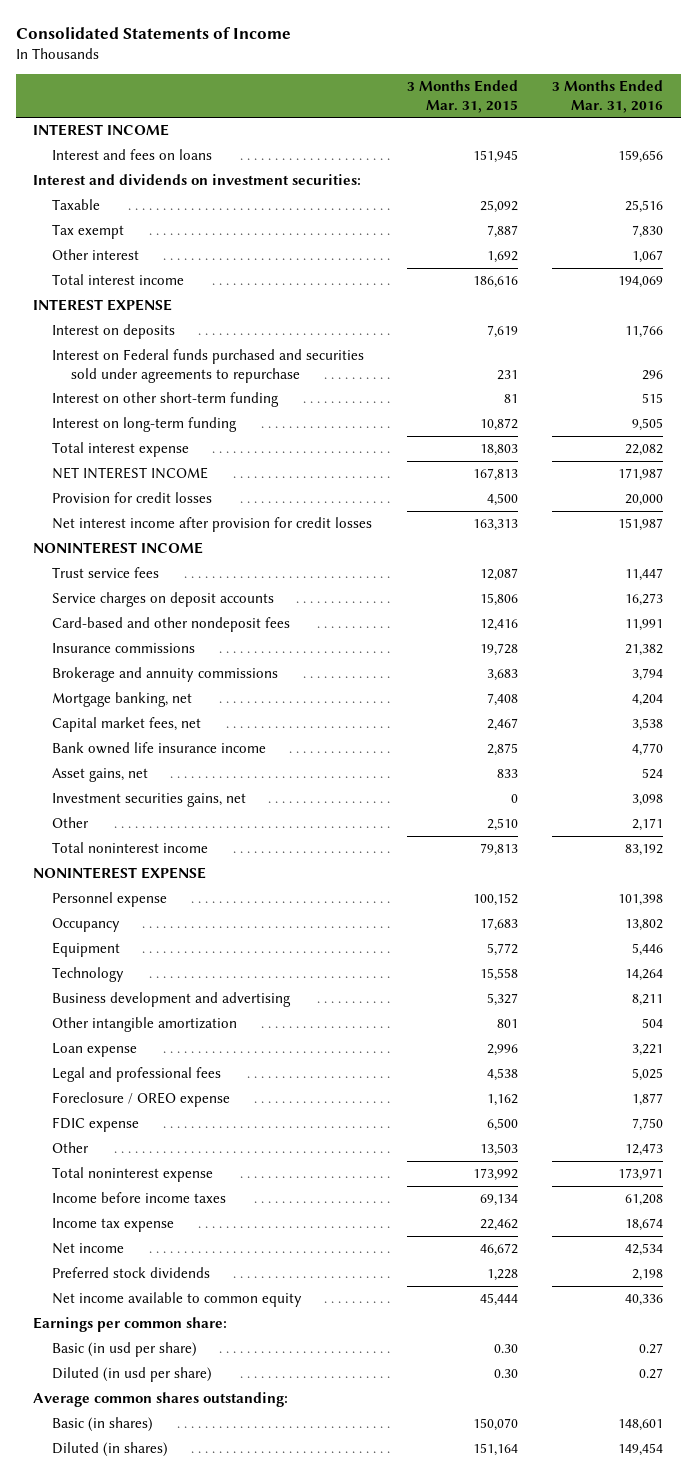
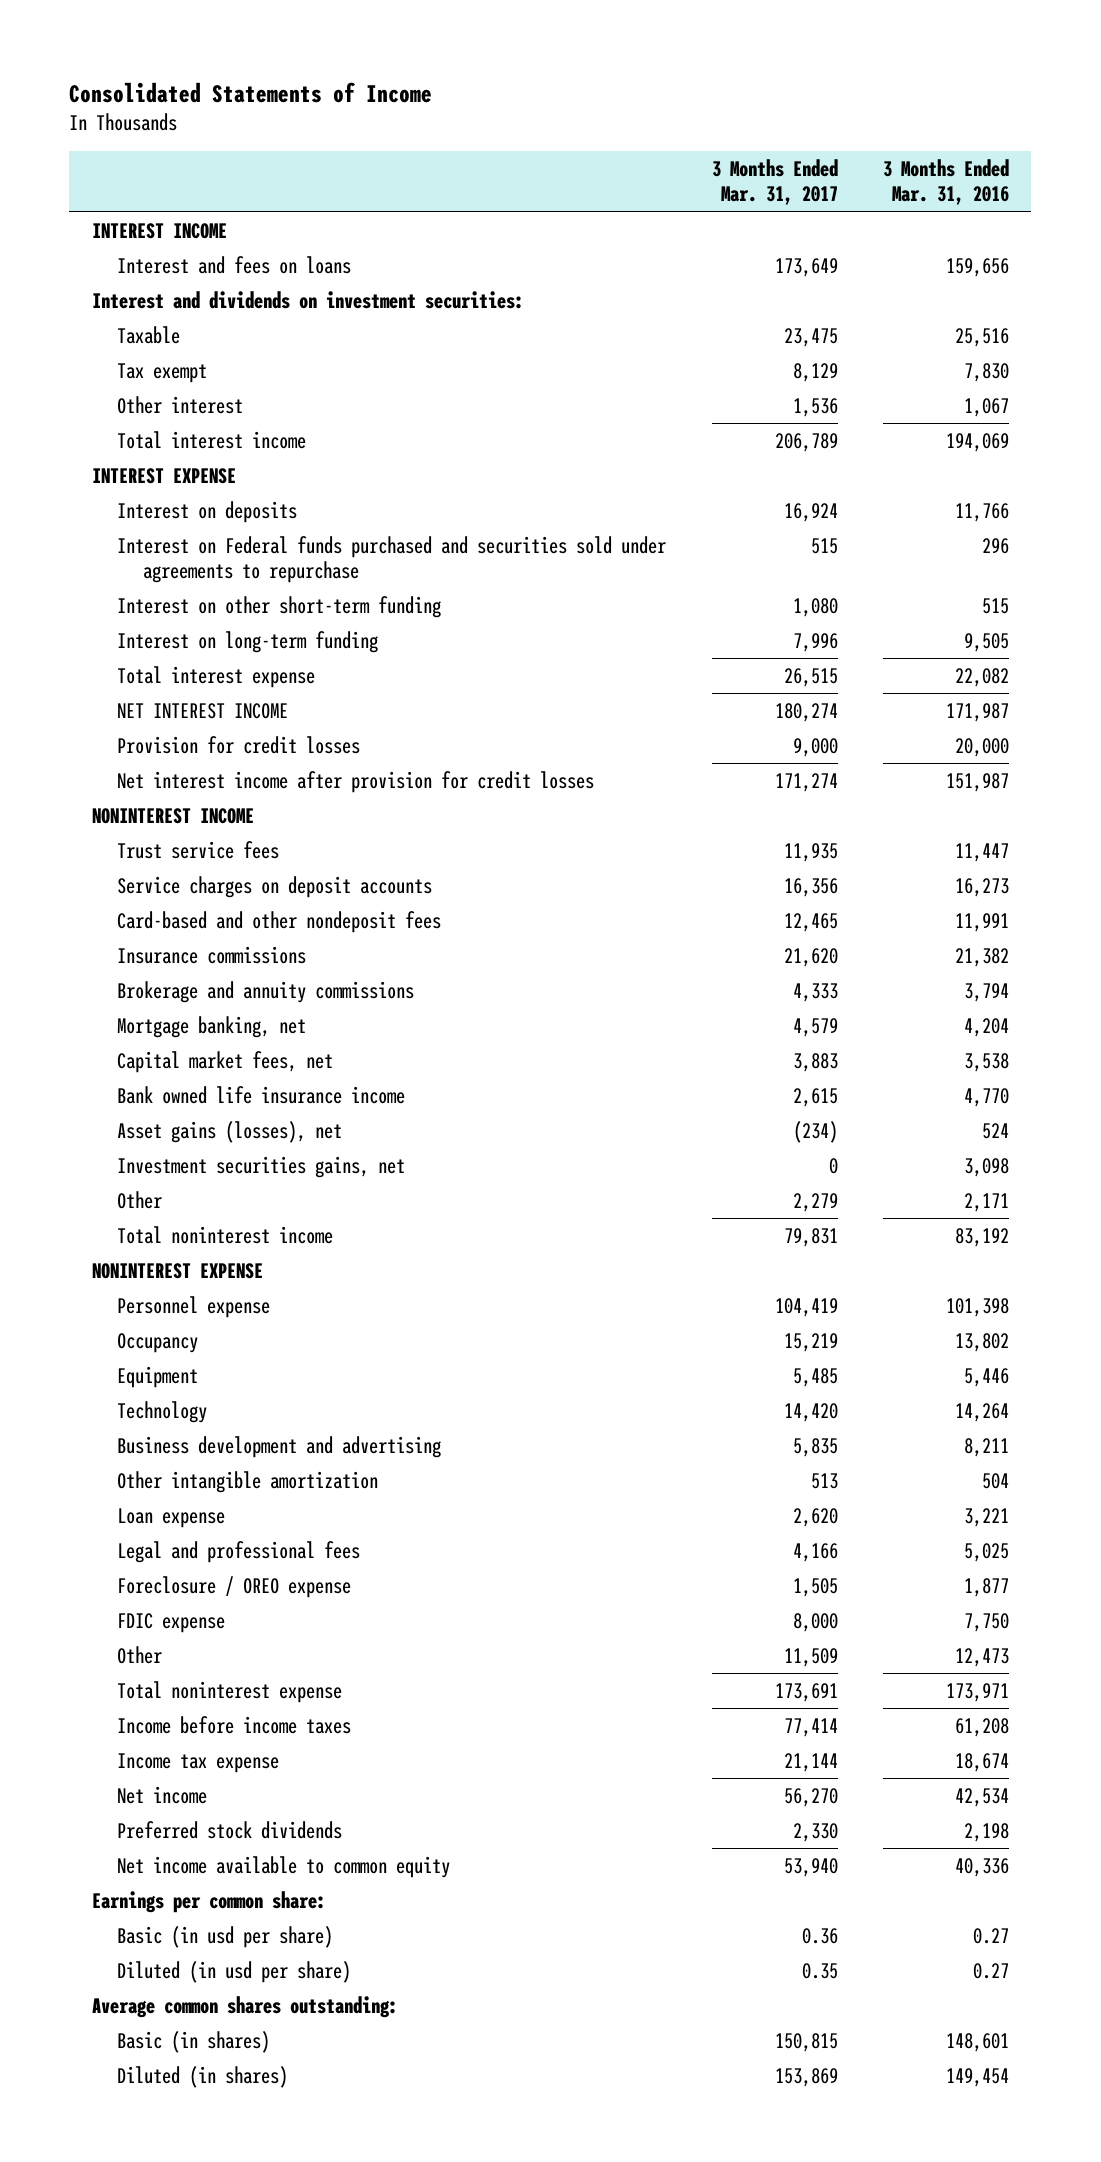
[406,80,518,113] 3 Months Ended Mar. 31, 2015 -> none
none -> [711,159,838,206] 3 Months Ended Mar. 31, 2017
[52,768,149,783] Asset gains, net -> [117,1121,343,1144] Asset gains (losses), net

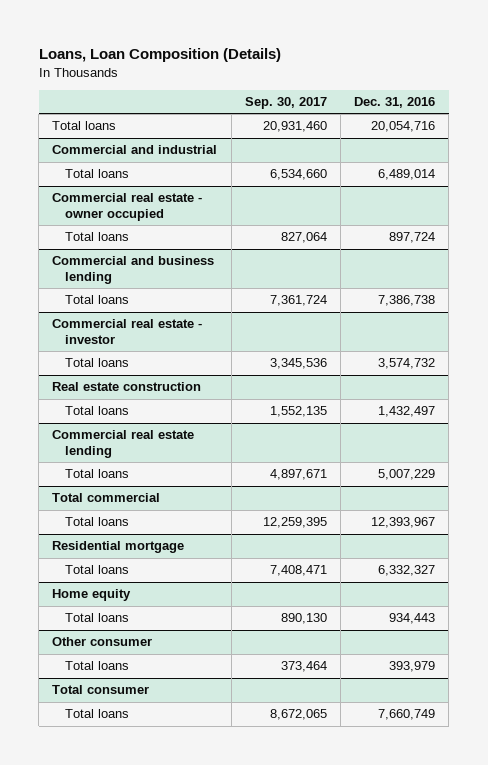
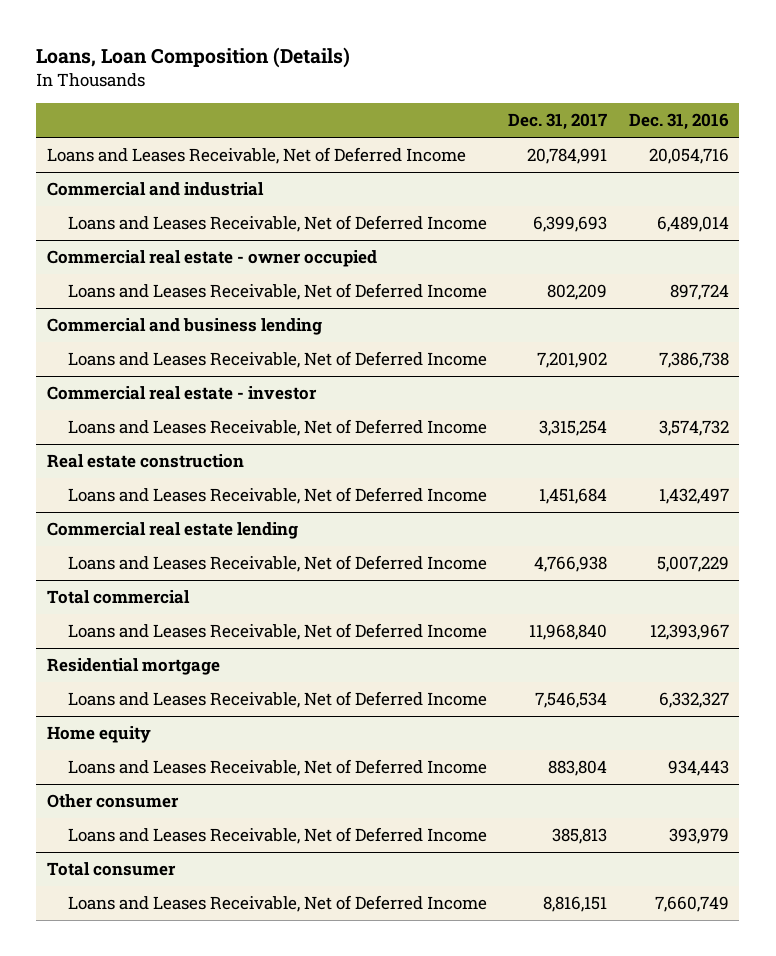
[244,96,327,109] Sep. 30, 2017 -> none
none -> [508,113,608,131] Dec. 31, 2017
[52,121,117,131] Total loans -> [46,147,466,165] Loans and Leases Receivable, Net of Deferred Income
[65,169,130,179] Total loans -> [68,215,488,233] Loans and Leases Receivable, Net of Deferred Income
[65,232,130,242] Total loans -> [68,283,488,301] Loans and Leases Receivable, Net of Deferred Income
[65,295,130,305] Total loans -> [68,351,488,369] Loans and Leases Receivable, Net of Deferred Income
[65,358,130,368] Total loans -> [68,419,488,437] Loans and Leases Receivable, Net of Deferred Income
[65,406,130,416] Total loans -> [68,487,488,505] Loans and Leases Receivable, Net of Deferred Income
[65,469,130,479] Total loans -> [68,555,488,573] Loans and Leases Receivable, Net of Deferred Income
[65,517,130,527] Total loans -> [68,623,488,641] Loans and Leases Receivable, Net of Deferred Income
[65,565,130,575] Total loans -> [68,691,488,709] Loans and Leases Receivable, Net of Deferred Income
[65,613,130,623] Total loans -> [68,759,488,777] Loans and Leases Receivable, Net of Deferred Income
[65,661,130,671] Total loans -> [68,827,488,845] Loans and Leases Receivable, Net of Deferred Income
[65,709,130,719] Total loans -> [68,895,488,913] Loans and Leases Receivable, Net of Deferred Income

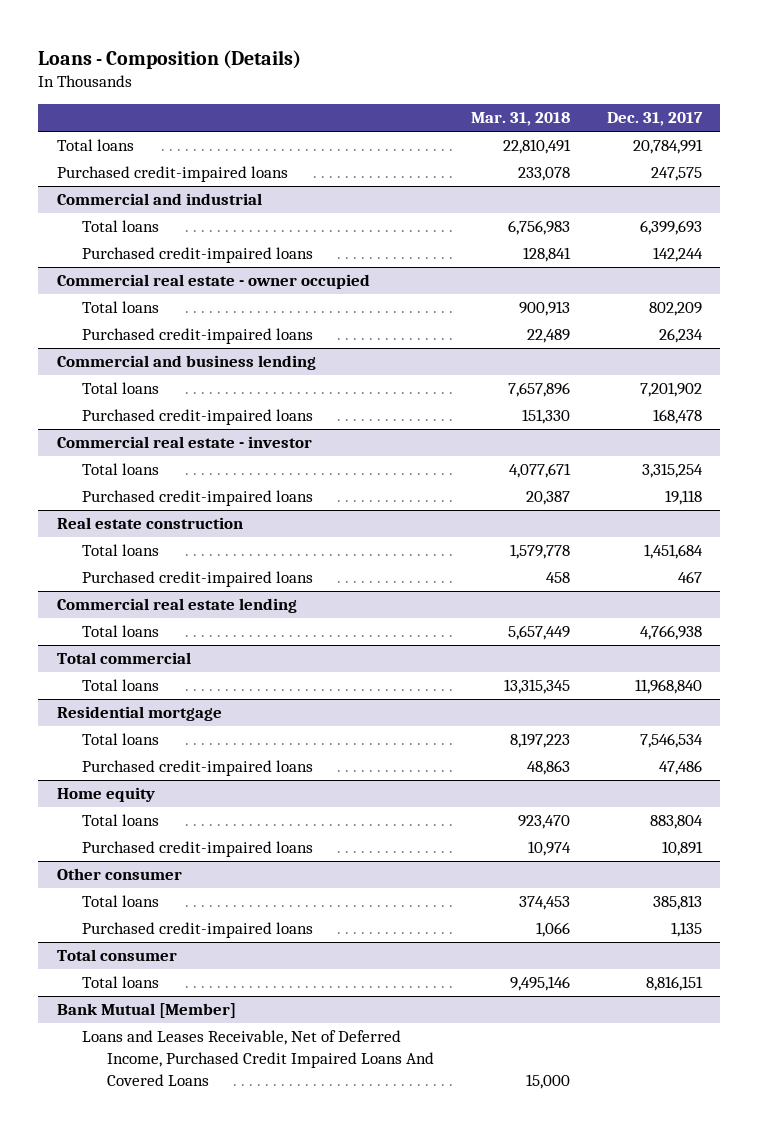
[36,46,351,68] Loans, Loan Composition (Details) -> [38,49,302,69] Loans - Composition (Details)
[628,113,729,131] Dec. 31, 2016 -> none
none -> [471,112,571,127] Mar. 31, 2018
[46,147,466,165] Loans and Leases Receivable, Net of Deferred Income -> [56,139,134,152] Total loans
none -> [56,166,288,183] Purchased credit-impaired loans
[68,215,488,233] Loans and Leases Receivable, Net of Deferred Income -> [82,220,160,233] Total loans
none -> [82,247,314,264] Purchased credit-impaired loans
[68,283,488,301] Loans and Leases Receivable, Net of Deferred Income -> [82,301,160,314] Total loans
none -> [82,328,314,345] Purchased credit-impaired loans
[68,351,488,369] Loans and Leases Receivable, Net of Deferred Income -> [82,382,160,395] Total loans
none -> [82,409,314,426] Purchased credit-impaired loans
[68,419,488,437] Loans and Leases Receivable, Net of Deferred Income -> [82,463,160,476] Total loans
none -> [82,490,314,507] Purchased credit-impaired loans
[68,487,488,505] Loans and Leases Receivable, Net of Deferred Income -> [82,544,160,557] Total loans
none -> [82,571,314,588] Purchased credit-impaired loans
[68,555,488,573] Loans and Leases Receivable, Net of Deferred Income -> [82,625,160,638] Total loans
[68,623,488,641] Loans and Leases Receivable, Net of Deferred Income -> [82,679,160,692] Total loans
[68,691,488,709] Loans and Leases Receivable, Net of Deferred Income -> [82,733,160,746] Total loans
none -> [82,760,314,777] Purchased credit-impaired loans
[68,759,488,777] Loans and Leases Receivable, Net of Deferred Income -> [82,814,160,827] Total loans
none -> [82,841,314,858] Purchased credit-impaired loans
[68,827,488,845] Loans and Leases Receivable, Net of Deferred Income -> [82,895,160,908] Total loans
none -> [82,922,314,939] Purchased credit-impaired loans
[68,895,488,913] Loans and Leases Receivable, Net of Deferred Income -> [82,976,160,989] Total loans
none -> [56,1003,236,1019] Bank Mutual [Member]
none -> [82,1030,435,1086] Loans and Leases Receivable, Net of Deferred Income, Purchased Credit Impaired Loans And Covered Loans

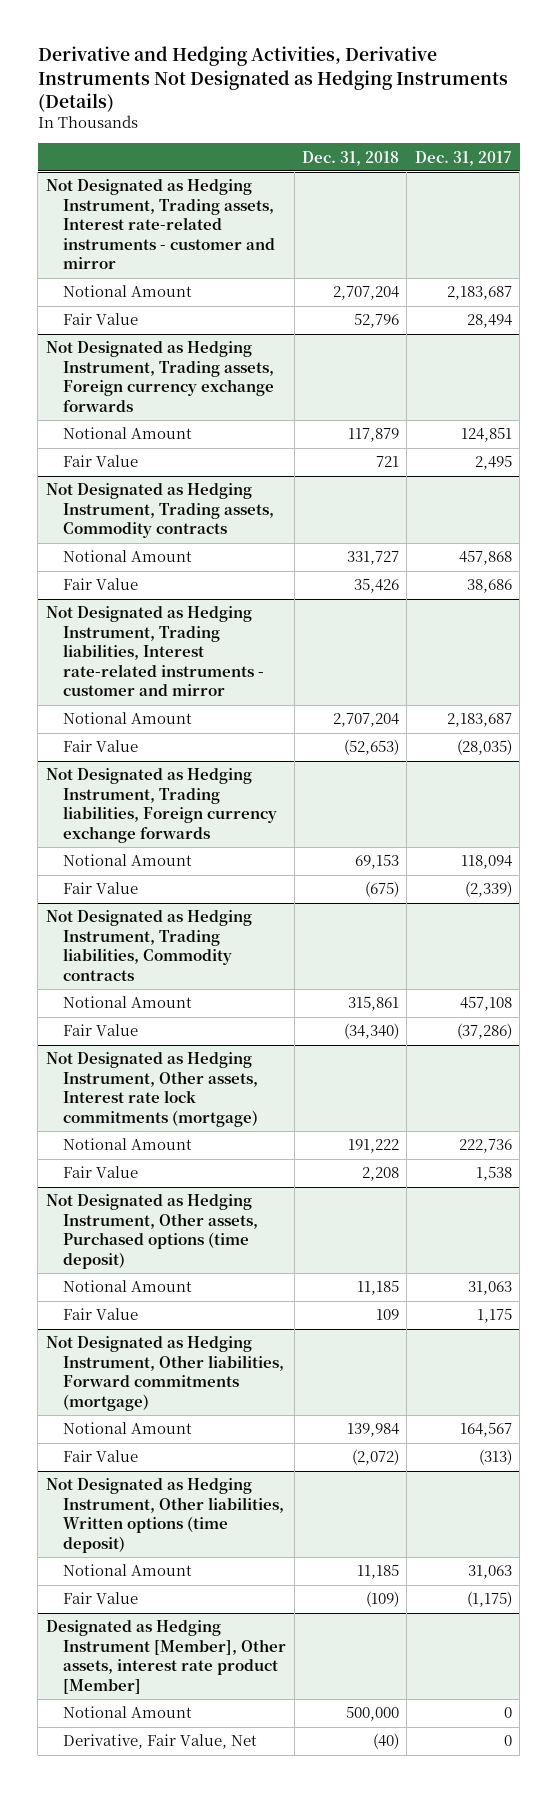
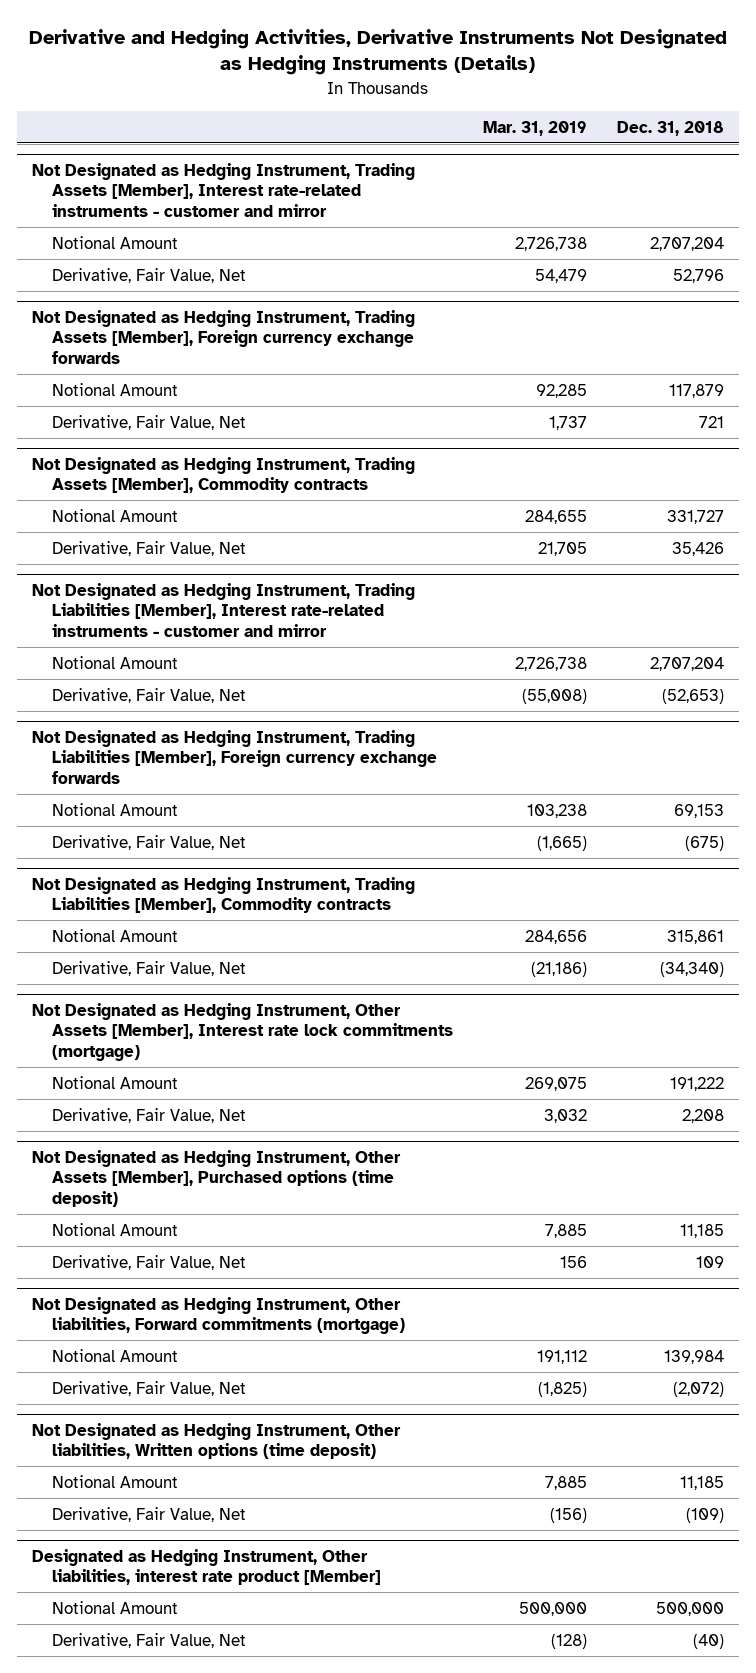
[414,150,512,166] Dec. 31, 2017 -> none
none -> [483,120,588,136] Mar. 31, 2019
[45,179,276,270] Not Designated as Hedging Instrument, Trading assets, Interest rate-related instruments - customer and mirror -> [31,162,415,217] Not Designated as Hedging Instrument, Trading Assets [Member], Interest rate-related instruments - customer and mirror
[63,313,139,326] Fair Value -> [52,267,247,283] Derivative, Fair Value, Net
[45,341,275,412] Not Designated as Hedging Instrument, Trading assets, Foreign currency exchange forwards -> [31,309,415,364] Not Designated as Hedging Instrument, Trading Assets [Member], Foreign currency exchange forwards
[63,455,139,468] Fair Value -> [52,414,247,430] Derivative, Fair Value, Net
[45,483,275,539] Not Designated as Hedging Instrument, Trading assets, Commodity contracts -> [31,456,415,494] Not Designated as Hedging Instrument, Trading Assets [Member], Commodity contracts
[63,578,139,591] Fair Value -> [52,540,247,556] Derivative, Fair Value, Net
[45,606,265,697] Not Designated as Hedging Instrument, Trading liabilities, Interest rate-related instruments - customer and mirror -> [31,582,415,637] Not Designated as Hedging Instrument, Trading Liabilities [Member], Interest rate-related instruments - customer and mirror
[63,740,139,753] Fair Value -> [52,687,247,703] Derivative, Fair Value, Net
[45,768,278,843] Not Designated as Hedging Instrument, Trading liabilities, Foreign currency exchange forwards -> [31,729,438,784] Not Designated as Hedging Instrument, Trading Liabilities [Member], Foreign currency exchange forwards
[63,882,139,895] Fair Value -> [52,834,247,850] Derivative, Fair Value, Net
[45,910,252,981] Not Designated as Hedging Instrument, Trading liabilities, Commodity contracts -> [31,876,415,914] Not Designated as Hedging Instrument, Trading Liabilities [Member], Commodity contracts
[63,1024,139,1037] Fair Value -> [52,960,247,976] Derivative, Fair Value, Net
[45,1052,259,1127] Not Designated as Hedging Instrument, Other assets, Interest rate lock commitments (mortgage) -> [31,1002,454,1061] Not Designated as Hedging Instrument, Other Assets [Member], Interest rate lock commitments (mortgage)
[63,1166,139,1179] Fair Value -> [52,1107,247,1123] Derivative, Fair Value, Net
[45,1194,259,1269] Not Designated as Hedging Instrument, Other assets, Purchased options (time deposit) -> [31,1149,401,1207] Not Designated as Hedging Instrument, Other Assets [Member], Purchased options (time deposit)
[63,1308,139,1321] Fair Value -> [52,1254,247,1270] Derivative, Fair Value, Net
[63,1450,139,1463] Fair Value -> [52,1380,247,1396] Derivative, Fair Value, Net
[63,1592,139,1605] Fair Value -> [52,1506,247,1522] Derivative, Fair Value, Net
[45,1620,287,1694] Designated as Hedging Instrument [Member], Other assets, interest rate product [Member] -> [31,1548,382,1586] Designated as Hedging Instrument, Other liabilities, interest rate product [Member]

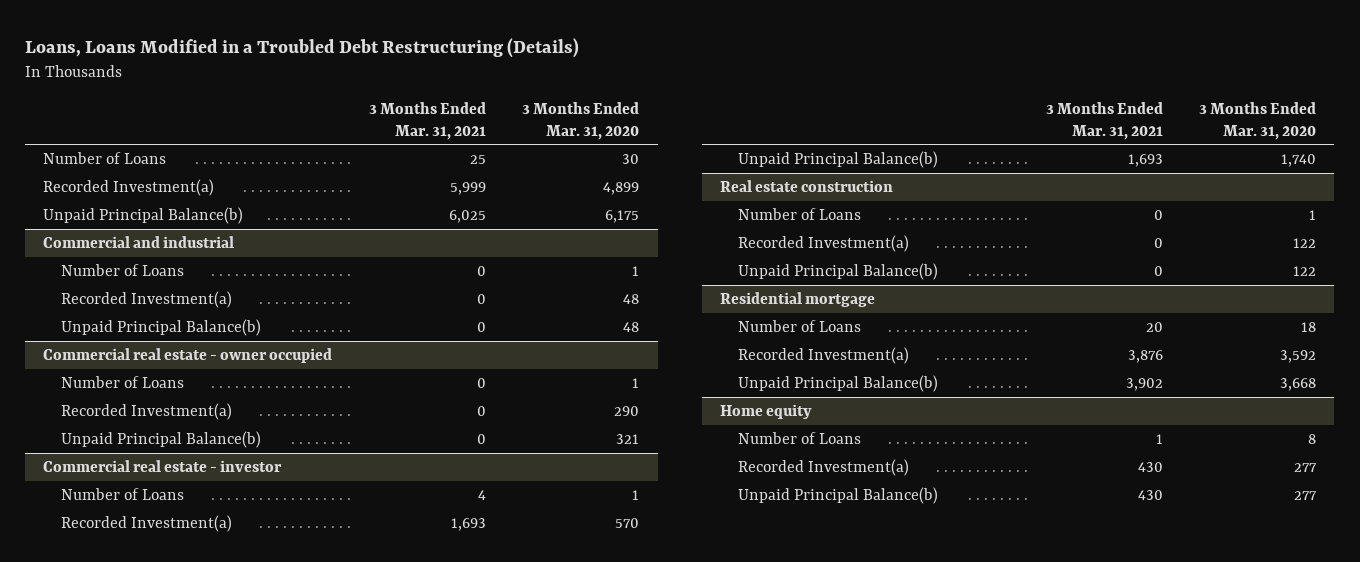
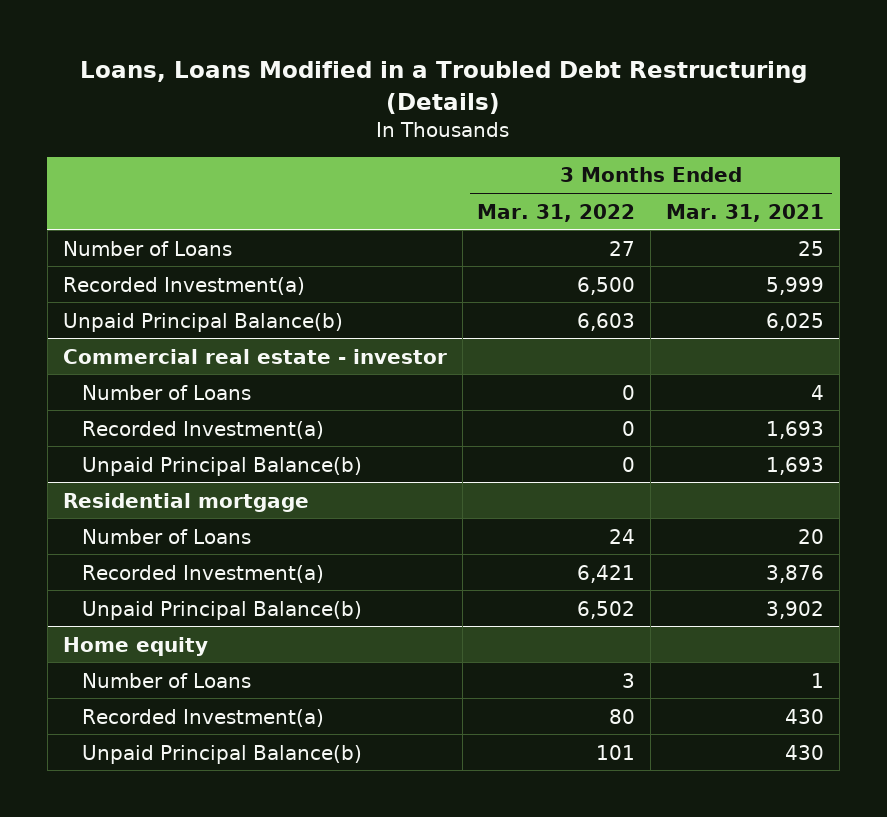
[522,101,640,140] 3 Months Ended Mar. 31, 2020 -> none
none -> [477,203,636,222] Mar. 31, 2022
[43,235,235,248] Commercial and industrial -> none
[60,263,184,276] Number of Loans -> none
[60,290,232,308] Recorded Investment(a) -> none
[60,318,261,336] Unpaid Principal Balance(b) -> none
[43,347,333,363] Commercial real estate - owner occupied -> none
[60,375,184,388] Number of Loans -> none
[60,402,232,420] Recorded Investment(a) -> none
[60,430,261,448] Unpaid Principal Balance(b) -> none
[720,179,894,192] Real estate construction -> none
[737,207,861,220] Number of Loans -> none
[737,234,909,252] Recorded Investment(a) -> none
[737,262,938,280] Unpaid Principal Balance(b) -> none

